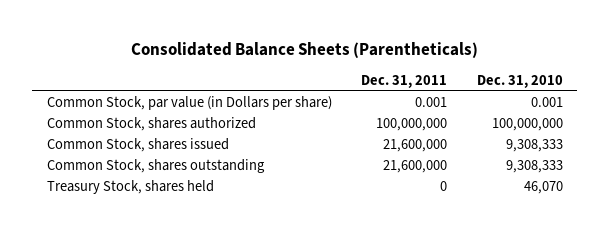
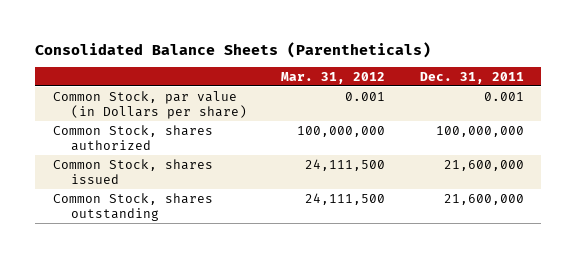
[476,74,563,88] Dec. 31, 2010 -> none
none -> [281,71,386,84] Mar. 31, 2012
[46,180,214,195] Treasury Stock, shares held -> none

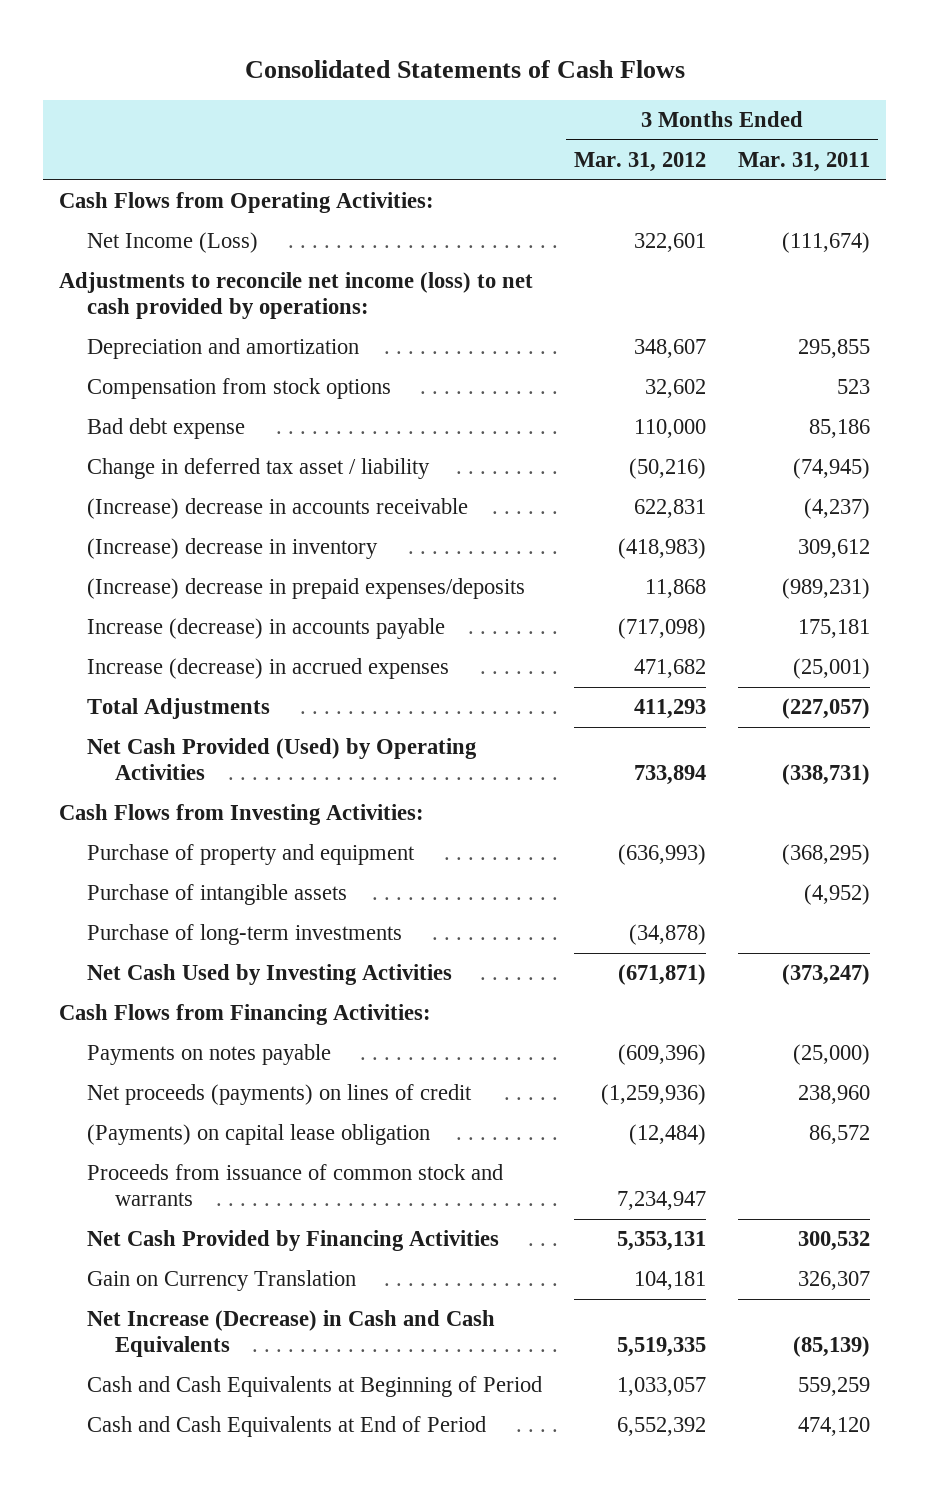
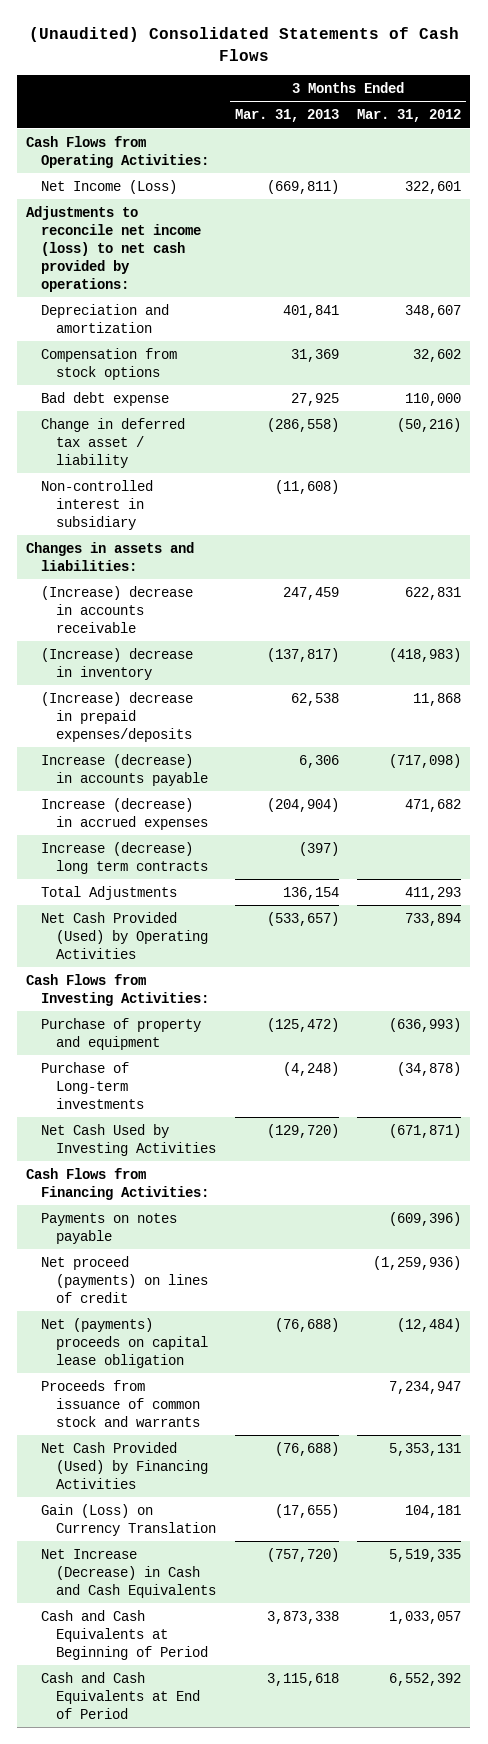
[244,59,685,78] Consolidated Statements of Cash Flows -> [28,27,459,62] (Unaudited) Consolidated Statements of Cash Flows
[738,152,871,173] Mar. 31, 2011 -> none
none -> [234,109,339,123] Mar. 31, 2013
none -> [41,479,154,530] Non-controlled interest in subsidiary
none -> [26,541,195,571] Changes in assets and liabilities:
none -> [41,841,208,874] Increase (decrease) long term contracts
[86,884,347,906] Purchase of intangible assets -> none
[86,924,402,946] Purchase of long-term investments -> [41,1061,144,1109] Purchase of Long-term investments
[86,1084,472,1106] Net proceeds (payments) on lines of credit -> [41,1255,208,1303] Net proceed (payments) on lines of credit
[86,1124,430,1146] (Payments) on capital lease obligation -> [41,1317,208,1368] Net (payments) proceeds on capital lease obligation
[86,1230,499,1252] Net Cash Provided by Financing Activities -> [41,1441,208,1489] Net Cash Provided (Used) by Financing Activities
[86,1270,356,1292] Gain on Currency Translation -> [41,1503,216,1536] Gain (Loss) on Currency Translation

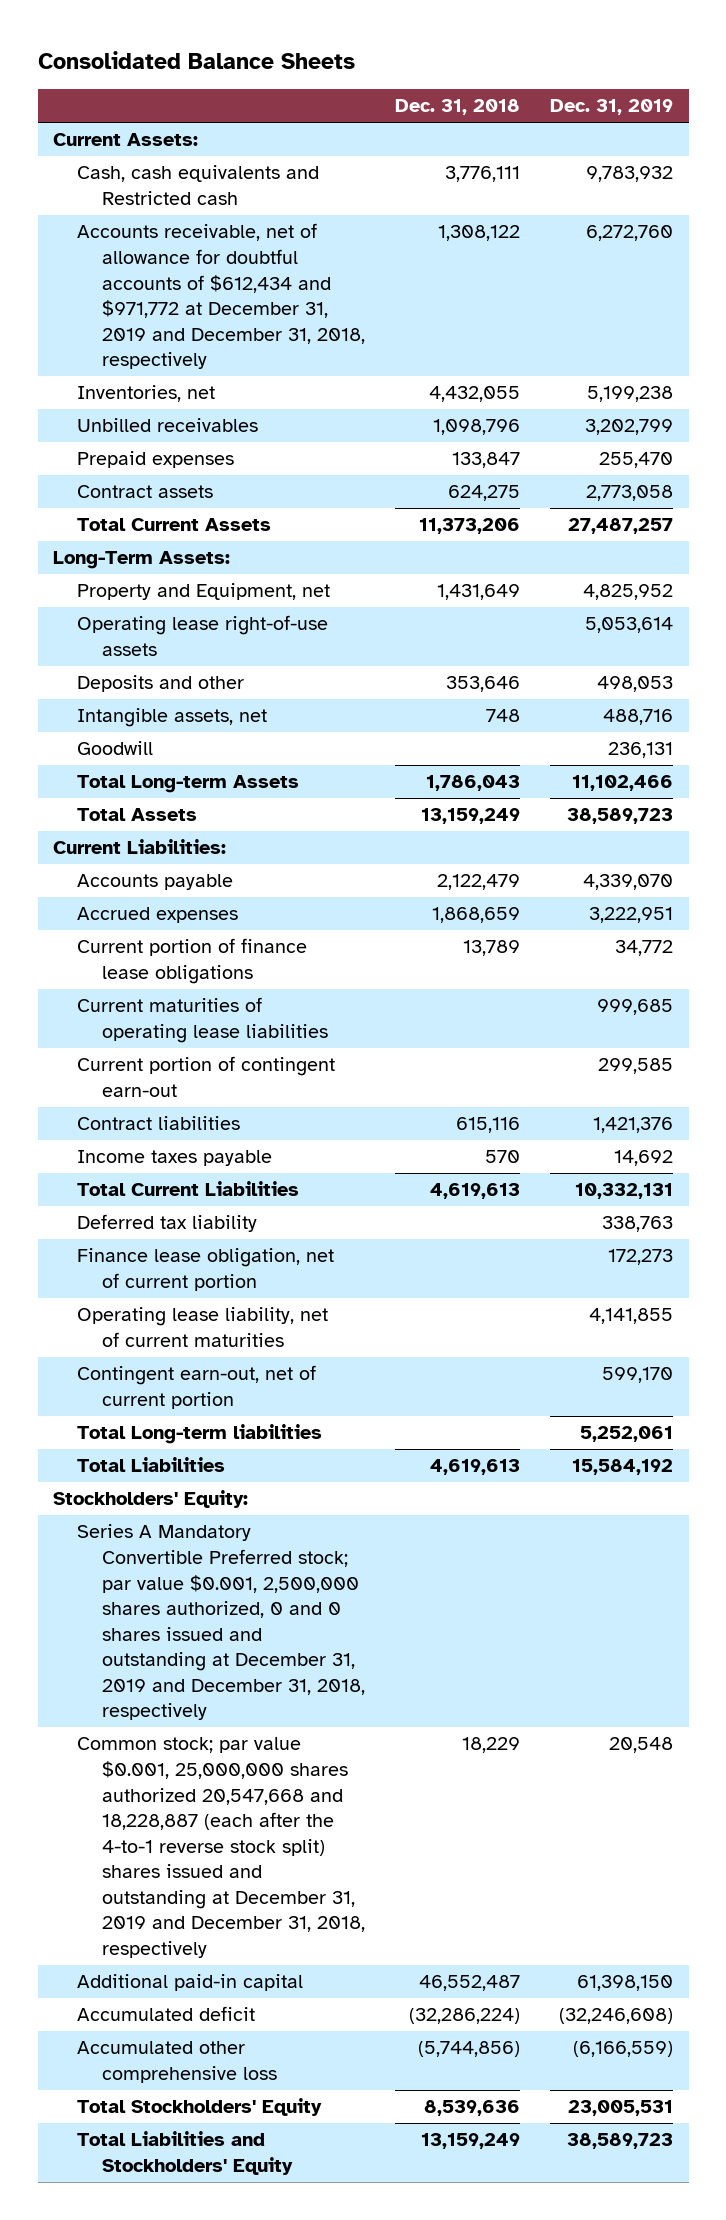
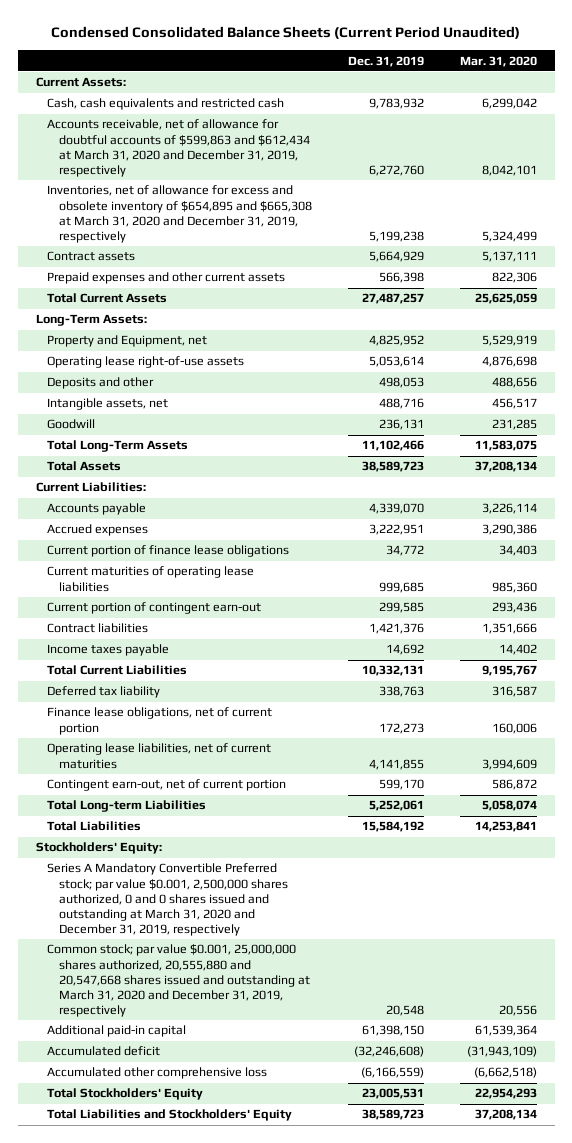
[37,50,355,69] Consolidated Balance Sheets -> [51,26,521,40] Condensed Consolidated Balance Sheets (Current Period Unaudited)
[395,99,521,116] Dec. 31, 2018 -> none
none -> [459,55,537,67] Mar. 31, 2020
[77,418,259,433] Unbilled receivables -> none
[77,451,235,469] Prepaid expenses -> none
[77,165,320,206] Cash, cash equivalents and Restricted cash -> [47,98,285,111] Cash, cash equivalents and restricted cash
[77,223,366,370] Accounts receivable, net of allowance for doubtful accounts of $612,434 and $971,772 at December 31, 2019 and December 31, 2018, respectively -> [47,119,310,177] Accounts receivable, net of allowance for doubtful accounts of $599,863 and $612,434 at March 31, 2020 and December 31, 2019, respectively
[77,385,216,403] Inventories, net -> [47,185,312,243] Inventories, net of allowance for excess and obsolete inventory of $654,895 and $665,308 at March 31, 2020 and December 31, 2019, respectively
[586,485,674,502] 2,773,058 -> [368,251,424,263] 5,664,929
none -> [47,272,286,285] Prepaid expenses and other current assets
[77,775,300,794] Total Long-term Assets -> [47,440,189,453] Total Long-Term Assets
[77,1248,335,1292] Finance lease obligation, net of current portion -> [47,707,273,735] Finance lease obligations, net of current portion
[77,1307,329,1348] Operating lease liability, net of current maturities -> [47,743,272,769] Operating lease liabilities, net of current maturities
[77,1424,323,1445] Total Long-term liabilities -> [47,800,207,813] Total Long-term Liabilities
[77,1524,366,1721] Series A Mandatory Convertible Preferred stock; par value $0.001, 2,500,000 shares authorized, 0 and 0 shares issued and outstanding at December 31, 2019 and December 31, 2018, respectively -> [47,863,288,936] Series A Mandatory Convertible Preferred stock; par value $0.001, 2,500,000 shares authorized, 0 and 0 shares issued and outstanding at March 31, 2020 and December 31, 2019, respectively
[77,1737,366,1958] Common stock; par value $0.001, 25,000,000 shares authorized 20,547,668 and 18,228,887 (each after the 4-to-1 reverse stock split) shares issued and outstanding at December 31, 2019 and December 31, 2018, respectively -> [47,944,310,1017] Common stock; par value $0.001, 25,000,000 shares authorized, 20,555,880 and 20,547,668 shares issued and outstanding at March 31, 2020 and December 31, 2019, respectively

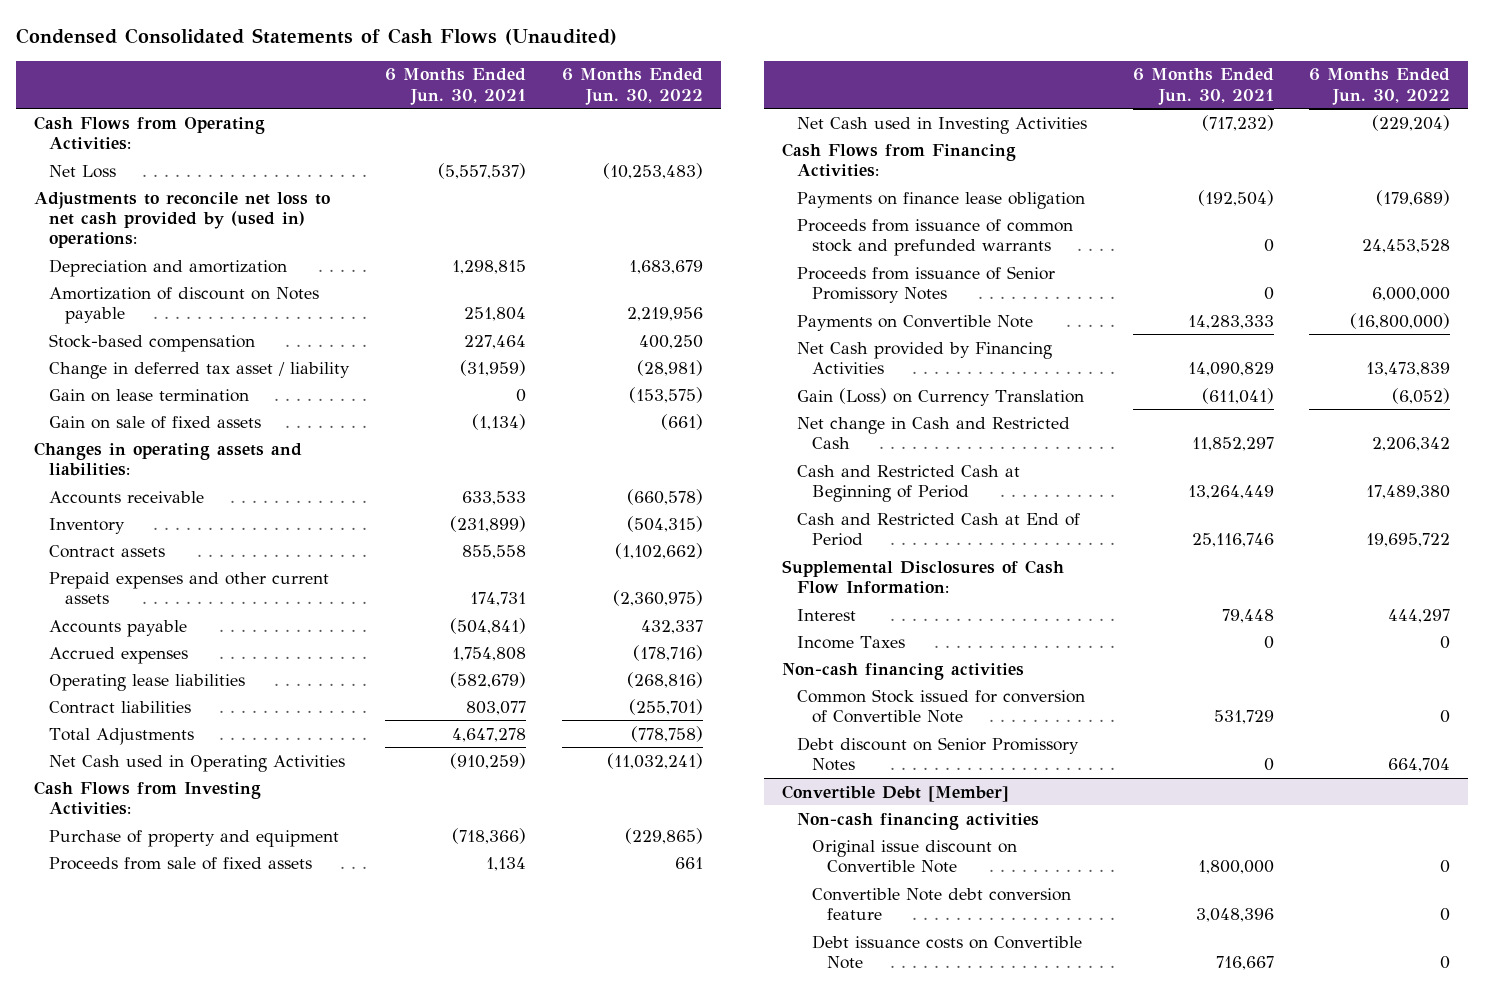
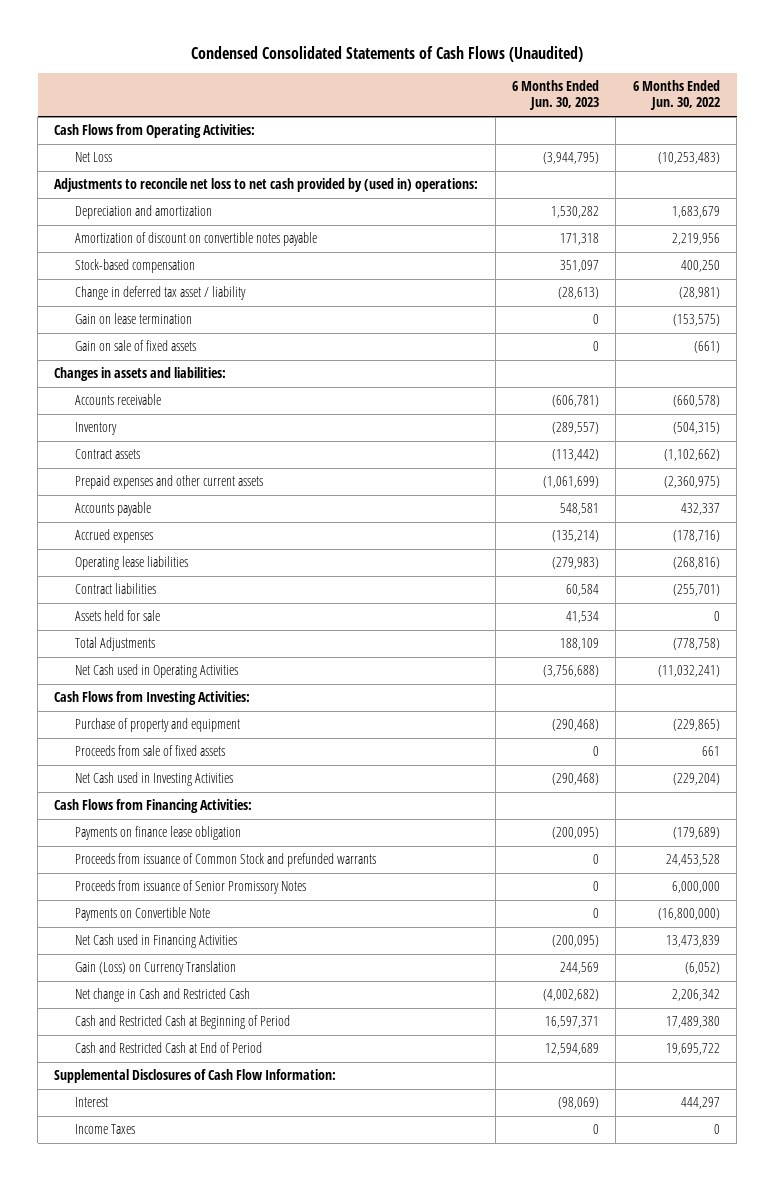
[385,68,527,105] 6 Months Ended Jun. 30, 2021 -> none
none -> [512,80,600,111] 6 Months Ended Jun. 30, 2023
[49,286,320,324] Amortization of discount on Notes payable -> [74,232,317,247] Amortization of discount on convertible notes payable
[34,441,303,476] Changes in operating assets and liabilities: -> [54,367,227,382] Changes in assets and liabilities:
none -> [74,610,160,622] Assets held for sale
[796,218,1073,256] Proceeds from issuance of common stock and prefunded warrants -> [74,853,376,868] Proceeds from issuance of Common Stock and prefunded warrants
[796,341,1052,374] Net Cash provided by Financing Activities -> [74,934,237,949] Net Cash used in Financing Activities
[781,662,1024,680] Non-cash financing activities -> none
[796,688,1085,723] Common Stock issued for conversion of Convertible Note -> none
[796,736,1079,771] Debt discount on Senior Promissory Notes -> none
[781,784,1009,802] Convertible Debt [Member] -> none
[796,812,1039,830] Non-cash financing activities -> none
[812,839,1018,873] Original issue discount on Convertible Note -> none
[812,887,1072,920] Convertible Note debt conversion feature -> none
[812,934,1083,969] Debt issuance costs on Convertible Note -> none

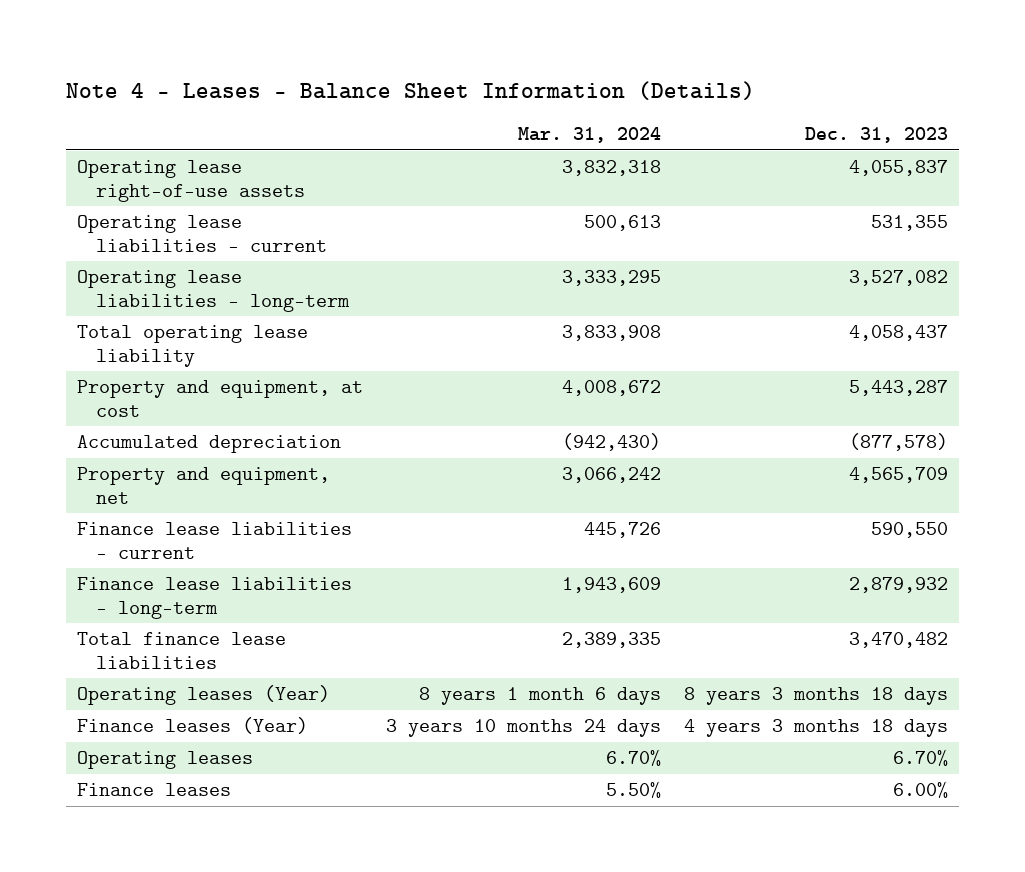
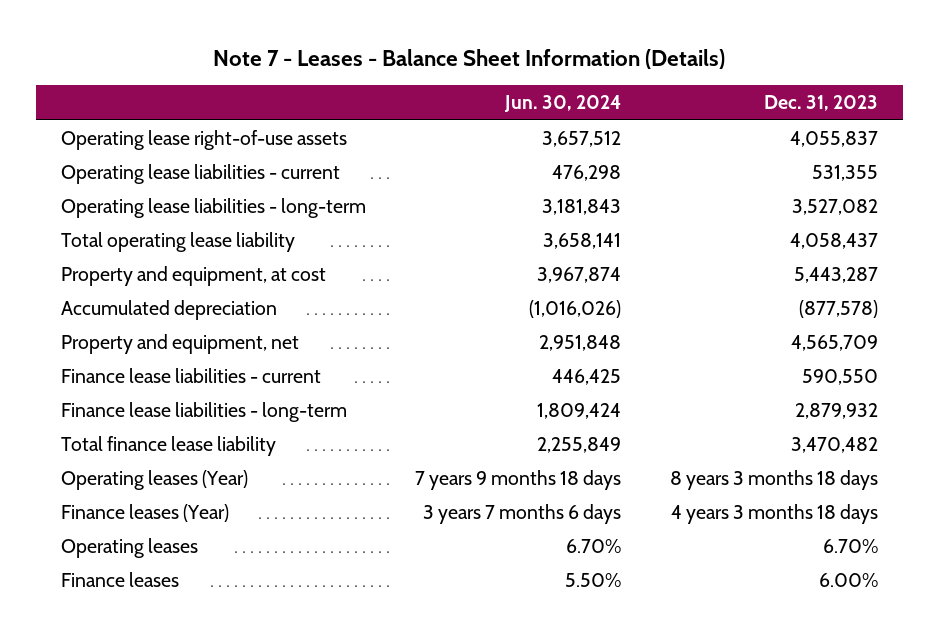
[66,80,756,100] Note 4 - Leases - Balance Sheet Information (Details) -> [213,49,726,70] Note 7 - Leases - Balance Sheet Information (Details)
[518,127,662,144] Mar. 31, 2024 -> none
none -> [503,95,621,113] Jun. 30, 2024
[77,632,287,669] Total finance lease liabilities -> [60,435,276,456] Total finance lease liability

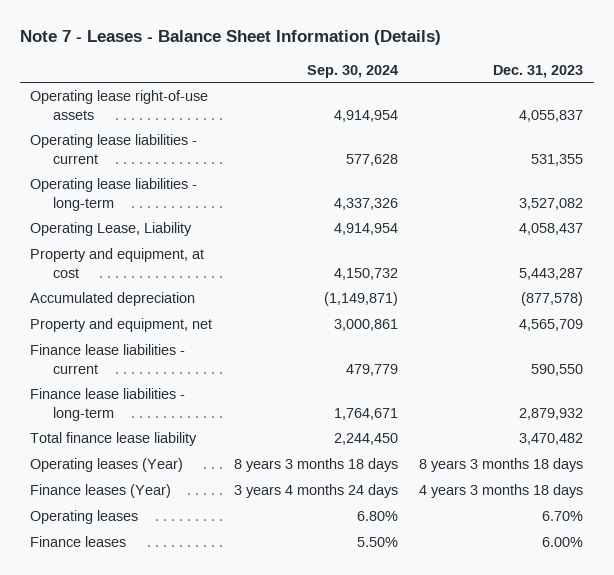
[503,95,621,113] Jun. 30, 2024 -> none
none -> [306,64,398,78] Sep. 30, 2024
[60,231,295,252] Total operating lease liability -> [30,221,193,236] Operating Lease, Liability

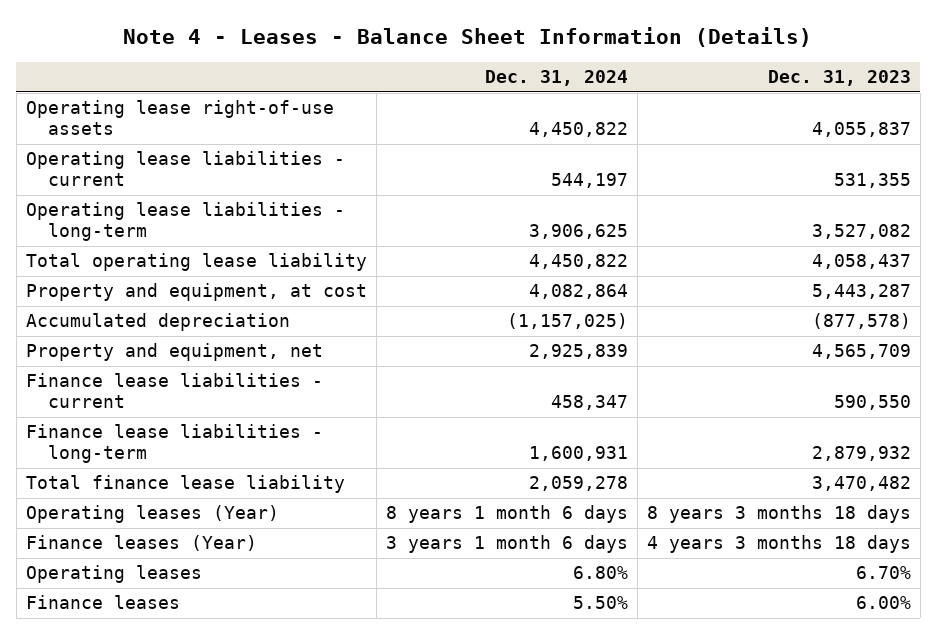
[19,30,441,46] Note 7 - Leases - Balance Sheet Information (Details) -> [123,27,813,48] Note 4 - Leases - Balance Sheet Information (Details)
[306,64,398,78] Sep. 30, 2024 -> none
none -> [484,70,628,87] Dec. 31, 2024
[30,221,193,236] Operating Lease, Liability -> [25,253,367,272] Total operating lease liability

